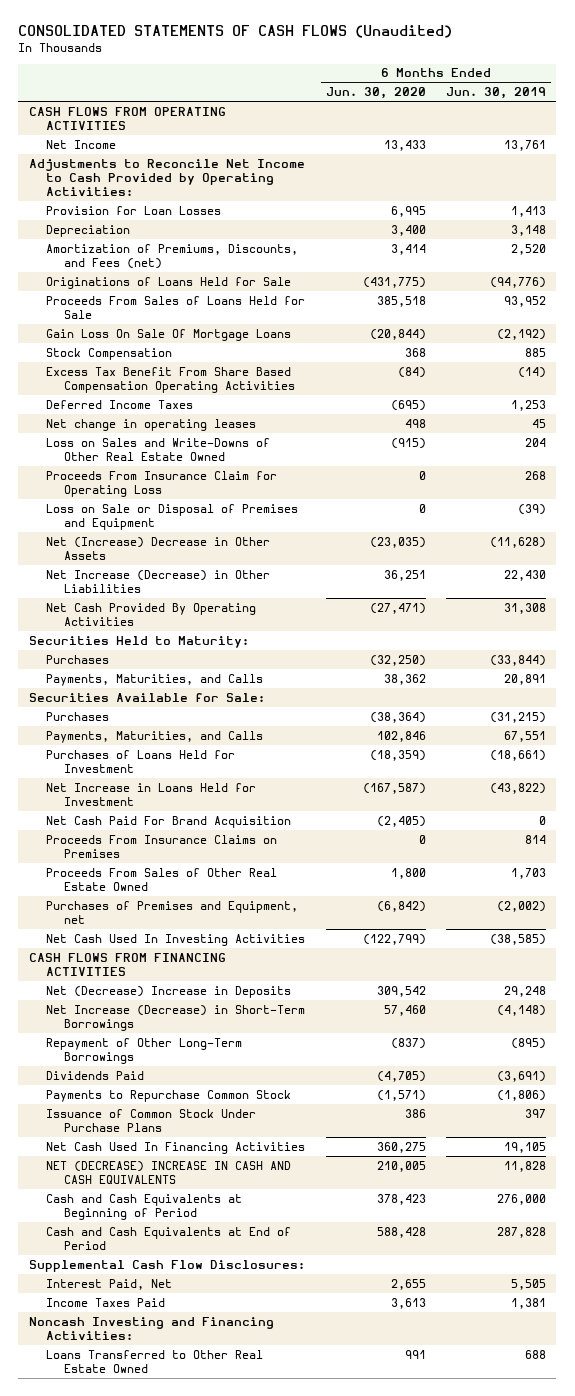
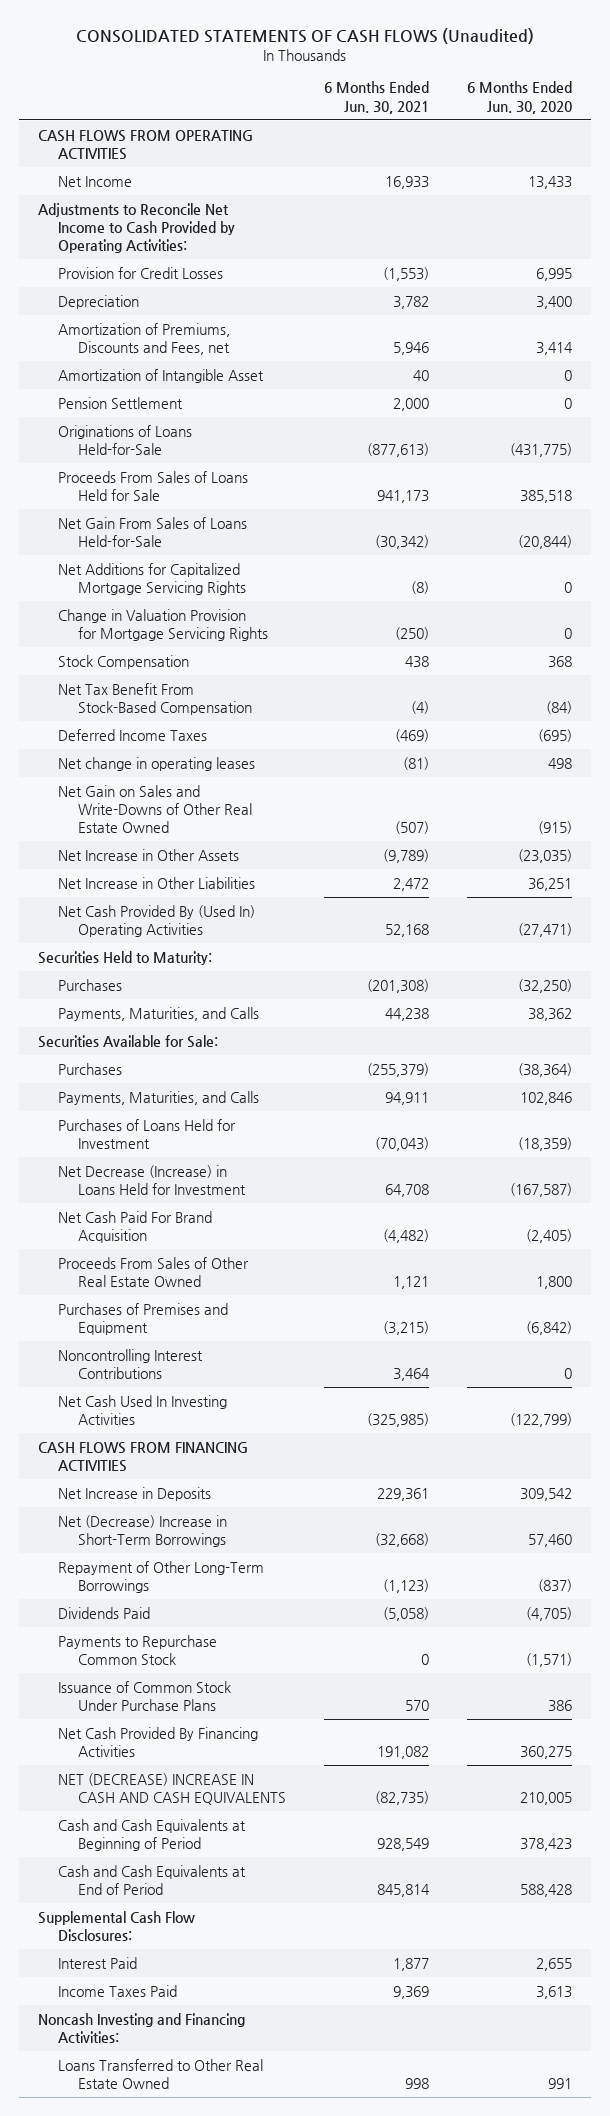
[446,87,547,100] Jun. 30, 2019 -> none
none -> [323,81,429,114] 6 Months Ended Jun. 30, 2021
[46,205,222,215] Provision for Loan Losses -> [57,266,223,279] Provision for Credit Losses
[46,243,299,270] Amortization of Premiums, Discounts, and Fees (net) -> [57,322,230,355] Amortization of Premiums, Discounts and Fees, net
none -> [57,368,264,383] Amortization of Intangible Asset
none -> [57,396,183,409] Pension Settlement
[46,276,292,289] Originations of Loans Held for Sale -> [57,424,192,455] Originations of Loans Held-for-Sale
[46,328,292,341] Gain Loss On Sale Of Mortgage Loans -> [57,516,247,547] Net Gain From Sales of Loans Held-for-Sale
none -> [57,562,246,595] Net Additions for Capitalized Mortgage Servicing Rights
none -> [57,608,268,641] Change in Valuation Provision for Mortgage Servicing Rights
[46,366,296,394] Excess Tax Benefit From Share Based Compensation Operating Activities -> [57,682,252,715] Net Tax Benefit From Stock-Based Compensation
[46,470,278,498] Proceeds From Insurance Claim for Operating Loss -> none
[46,503,299,531] Loss on Sale or Disposal of Premises and Equipment -> none
[46,437,271,462] Loss on Sales and Write-Downs of Other Real Estate Owned -> [57,784,252,834] Net Gain on Sales and Write-Downs of Other Real Estate Owned
[46,536,271,561] Net (Increase) Decrease in Other Assets -> [57,848,239,861] Net Increase in Other Assets
[46,569,271,594] Net Increase (Decrease) in Other Liabilities -> [57,876,255,889] Net Increase in Other Liabilities
[46,602,257,627] Net Cash Provided By Operating Activities -> [57,904,255,937] Net Cash Provided By (Used In) Operating Activities
[46,782,257,807] Net Increase in Loans Held for Investment -> [57,1164,246,1195] Net Decrease (Increase) in Loans Held for Investment
[46,834,278,859] Proceeds From Insurance Claims on Premises -> none
[46,900,299,925] Purchases of Premises and Equipment, net -> [57,1302,228,1335] Purchases of Premises and Equipment
none -> [57,1348,203,1379] Noncontrolling Interest Contributions
[46,985,292,998] Net (Decrease) Increase in Deposits -> [57,1486,211,1501] Net Increase in Deposits
[46,1004,306,1032] Net Increase (Decrease) in Short-Term Borrowings -> [57,1514,227,1547] Net (Decrease) Increase in Short-Term Borrowings
[46,1141,306,1154] Net Cash Used In Financing Activities -> [57,1726,258,1757] Net Cash Provided By Financing Activities
[46,1278,173,1290] Interest Paid, Net -> [57,1956,137,1969] Interest Paid

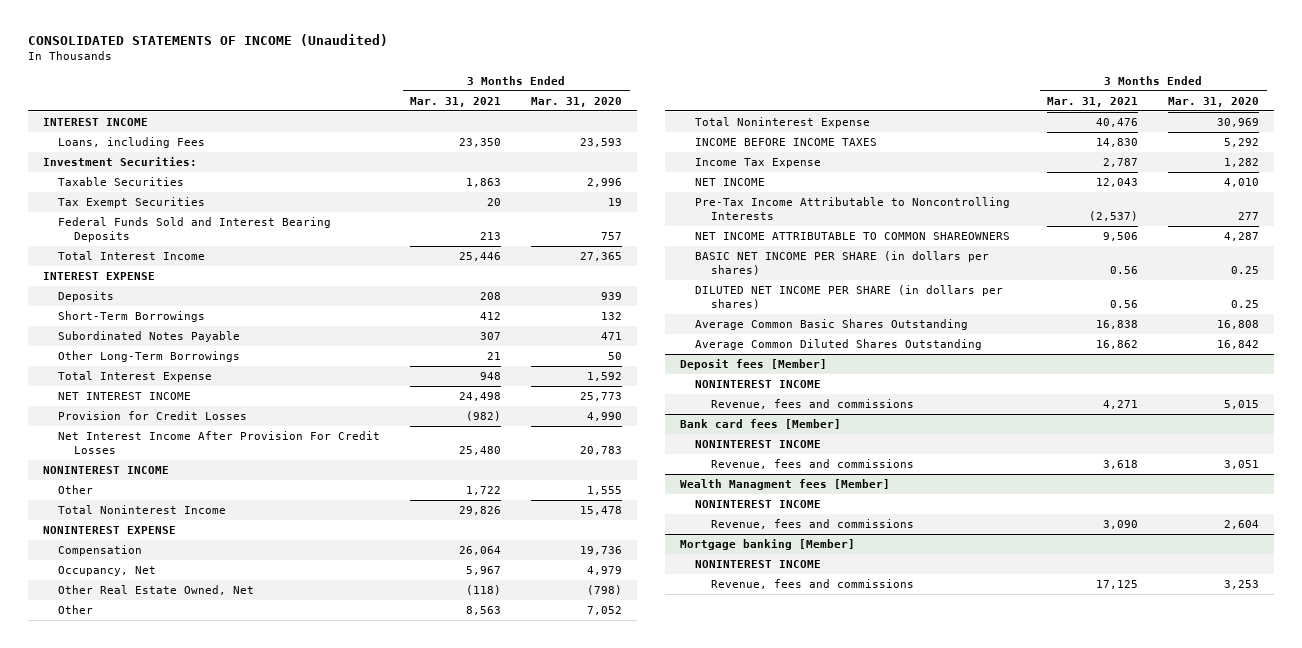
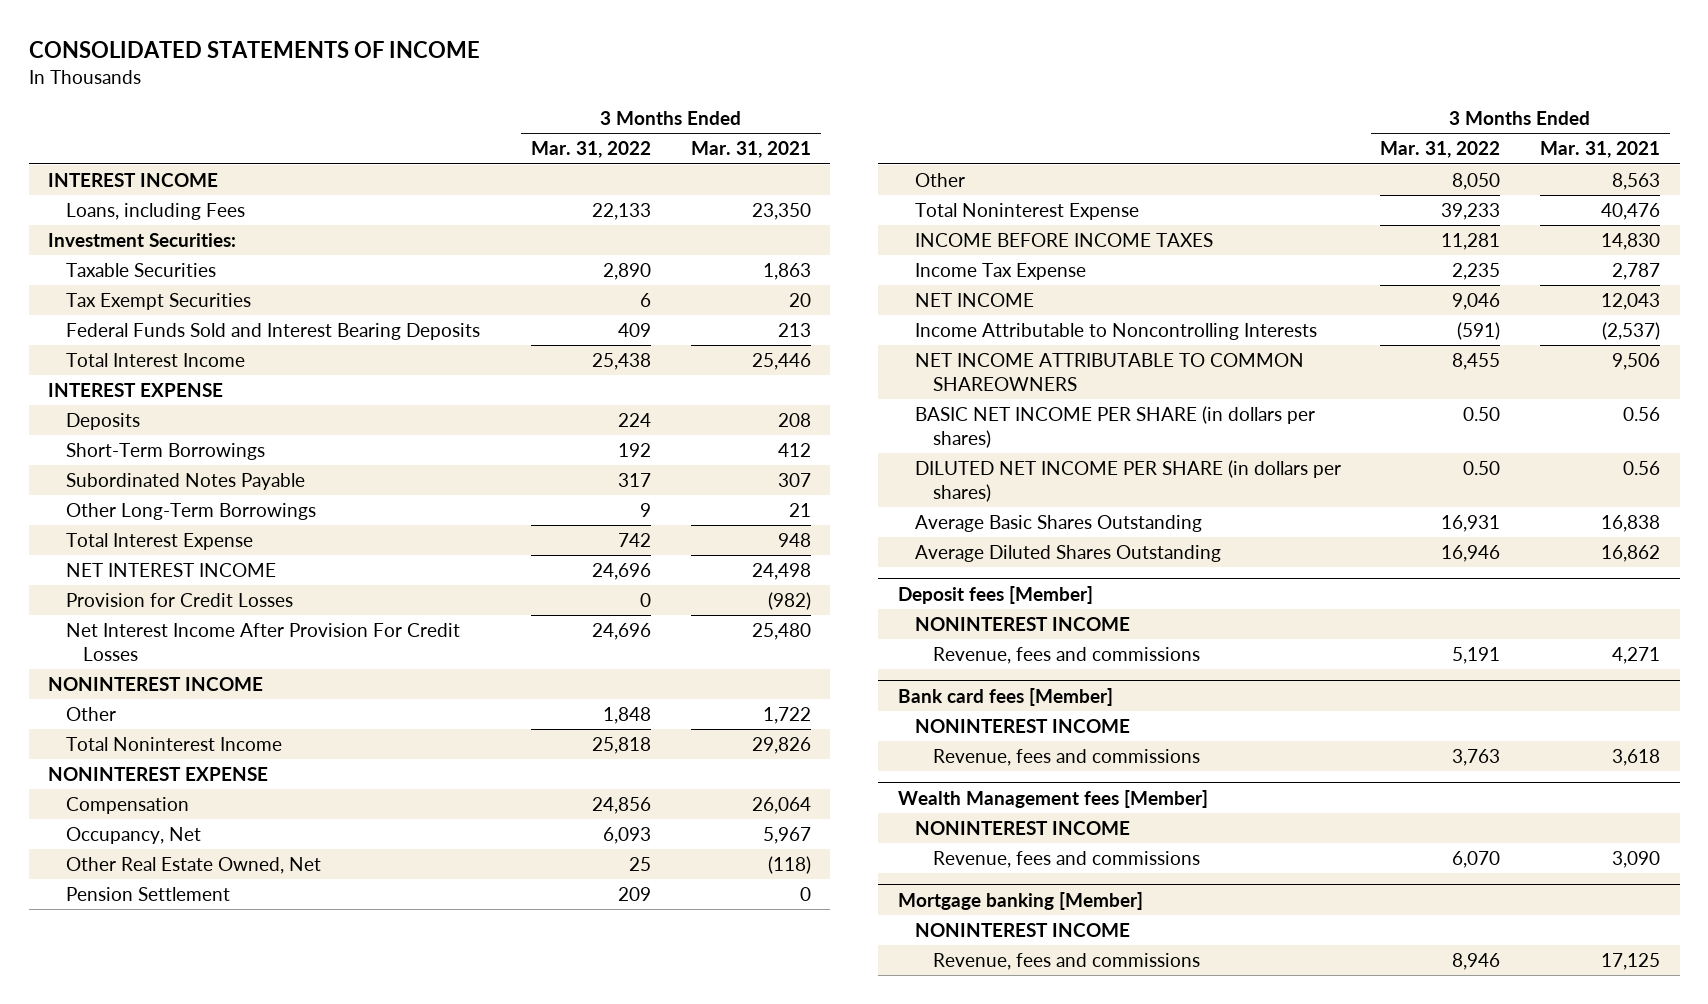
[27,33,388,46] CONSOLIDATED STATEMENTS OF INCOME (Unaudited) -> [28,41,480,59] CONSOLIDATED STATEMENTS OF INCOME
[531,96,623,107] Mar. 31, 2020 -> none
none -> [531,141,652,159] Mar. 31, 2022
none -> [65,887,230,902] Pension Settlement
[695,197,1011,220] Pre-Tax Income Attributable to Noncontrolling Interests -> [915,323,1318,341] Income Attributable to Noncontrolling Interests
[695,319,969,331] Average Common Basic Shares Outstanding -> [915,515,1203,533] Average Basic Shares Outstanding
[695,339,983,351] Average Common Diluted Shares Outstanding -> [915,545,1222,563] Average Diluted Shares Outstanding
[679,479,890,491] Wealth Managment fees [Member] -> [897,789,1208,808] Wealth Management fees [Member]

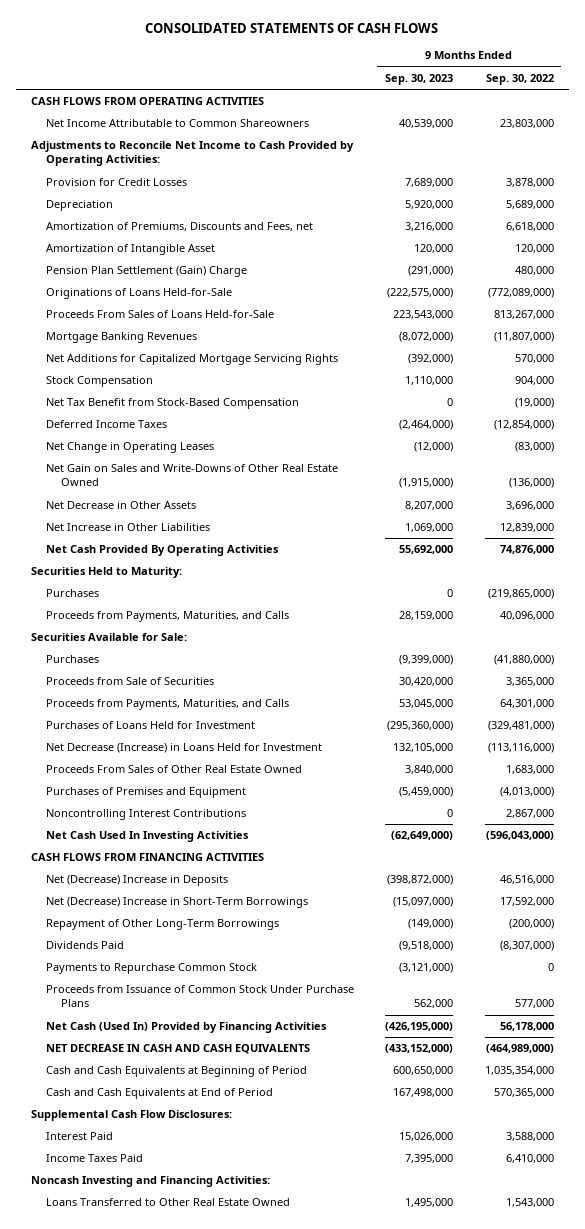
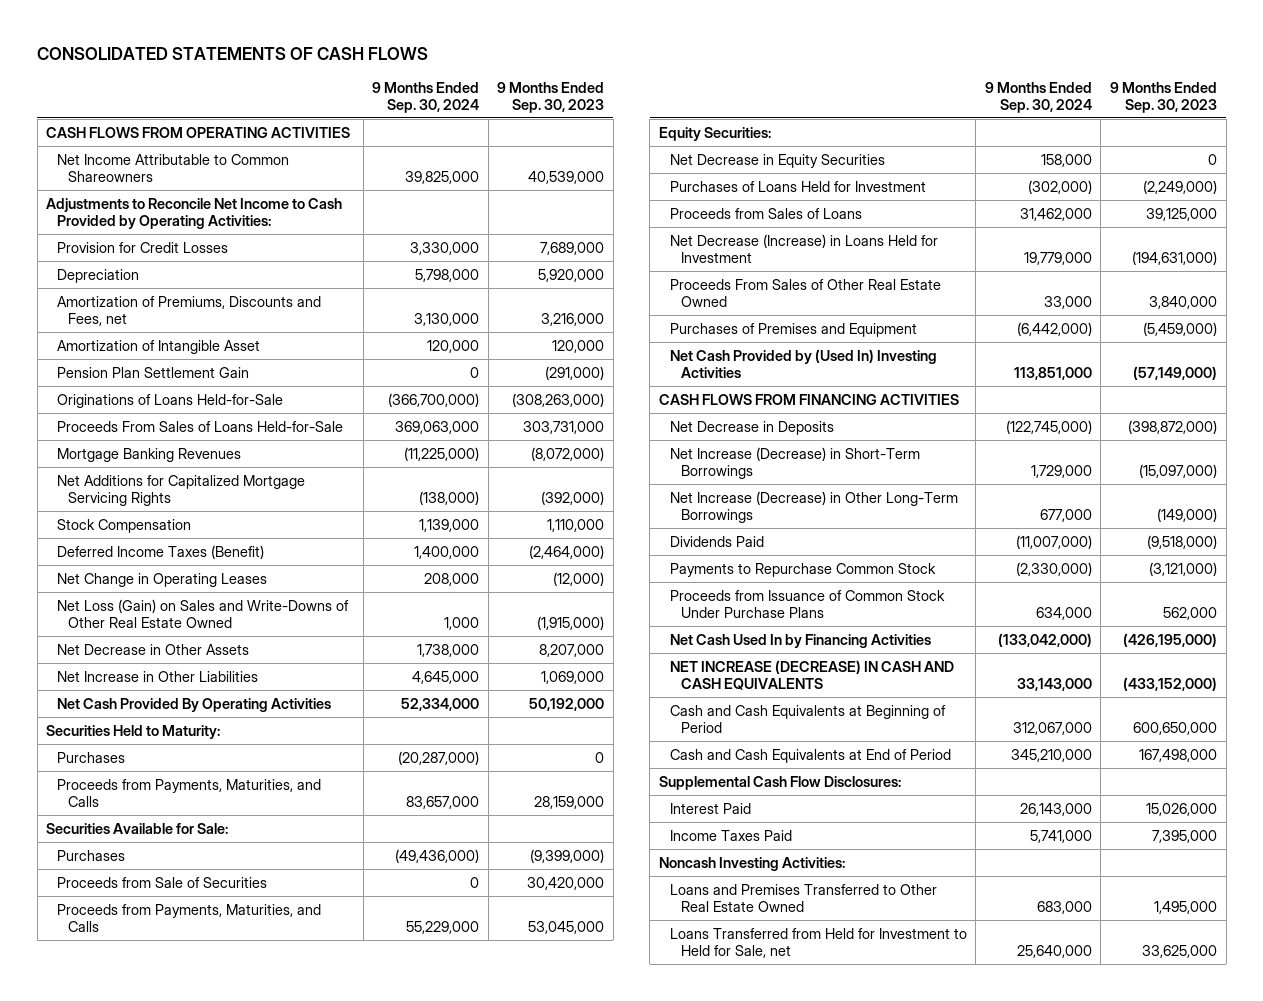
[485,73,554,85] Sep. 30, 2022 -> none
none -> [372,81,480,113] 9 Months Ended Sep. 30, 2024
[46,266,248,278] Pension Plan Settlement (Gain) Charge -> [57,366,250,378] Pension Plan Settlement Gain
[387,288,454,299] (222,575,000) -> [512,392,605,407] (308,263,000)
[393,310,454,320] 223,543,000 -> [523,420,605,434] 303,731,000
[46,398,300,410] Net Tax Benefit from Stock-Based Compensation -> none
[46,420,168,429] Deferred Income Taxes -> [57,544,265,559] Deferred Income Taxes (Benefit)
[46,464,339,487] Net Gain on Sales and Write-Downs of Other Real Estate Owned -> [57,598,350,628] Net Loss (Gain) on Sales and Write-Downs of Other Real Estate Owned
[399,545,454,555] 55,692,000 -> [529,697,605,711] 50,192,000
none -> [658,126,771,141] Equity Securities:
none -> [669,153,885,168] Net Decrease in Equity Securities
[387,721,454,732] (295,360,000) -> [1142,179,1217,194] (2,249,000)
none -> [669,207,862,219] Proceeds from Sales of Loans
[393,743,454,753] 132,105,000 -> [1131,250,1217,265] (194,631,000)
[46,809,247,821] Noncontrolling Interest Contributions -> none
[46,831,250,843] Net Cash Used In Investing Activities -> [669,348,937,378] Net Cash Provided by (Used In) Investing Activities
[391,831,454,841] (62,649,000) -> [1132,365,1217,380] (57,149,000)
[46,875,229,887] Net (Decrease) Increase in Deposits -> [669,420,834,435] Net Decrease in Deposits
[46,897,309,909] Net (Decrease) Increase in Short-Term Borrowings -> [669,446,920,479] Net Increase (Decrease) in Short-Term Borrowings
[46,919,280,931] Repayment of Other Long-Term Borrowings -> [669,490,958,523] Net Increase (Decrease) in Other Long-Term Borrowings
[46,1022,328,1034] Net Cash (Used In) Provided by Financing Activities -> [669,633,931,648] Net Cash Used In by Financing Activities
[46,1044,311,1055] NET DECREASE IN CASH AND CASH EQUIVALENTS -> [669,659,954,690] NET INCREASE (DECREASE) IN CASH AND CASH EQUIVALENTS
[31,1176,271,1188] Noncash Investing and Financing Activities: -> [658,856,845,871] Noncash Investing Activities:
[46,1198,291,1207] Loans Transferred to Other Real Estate Owned -> [669,883,937,912] Loans and Premises Transferred to Other Real Estate Owned
none -> [669,927,967,958] Loans Transferred from Held for Investment to Held for Sale, net

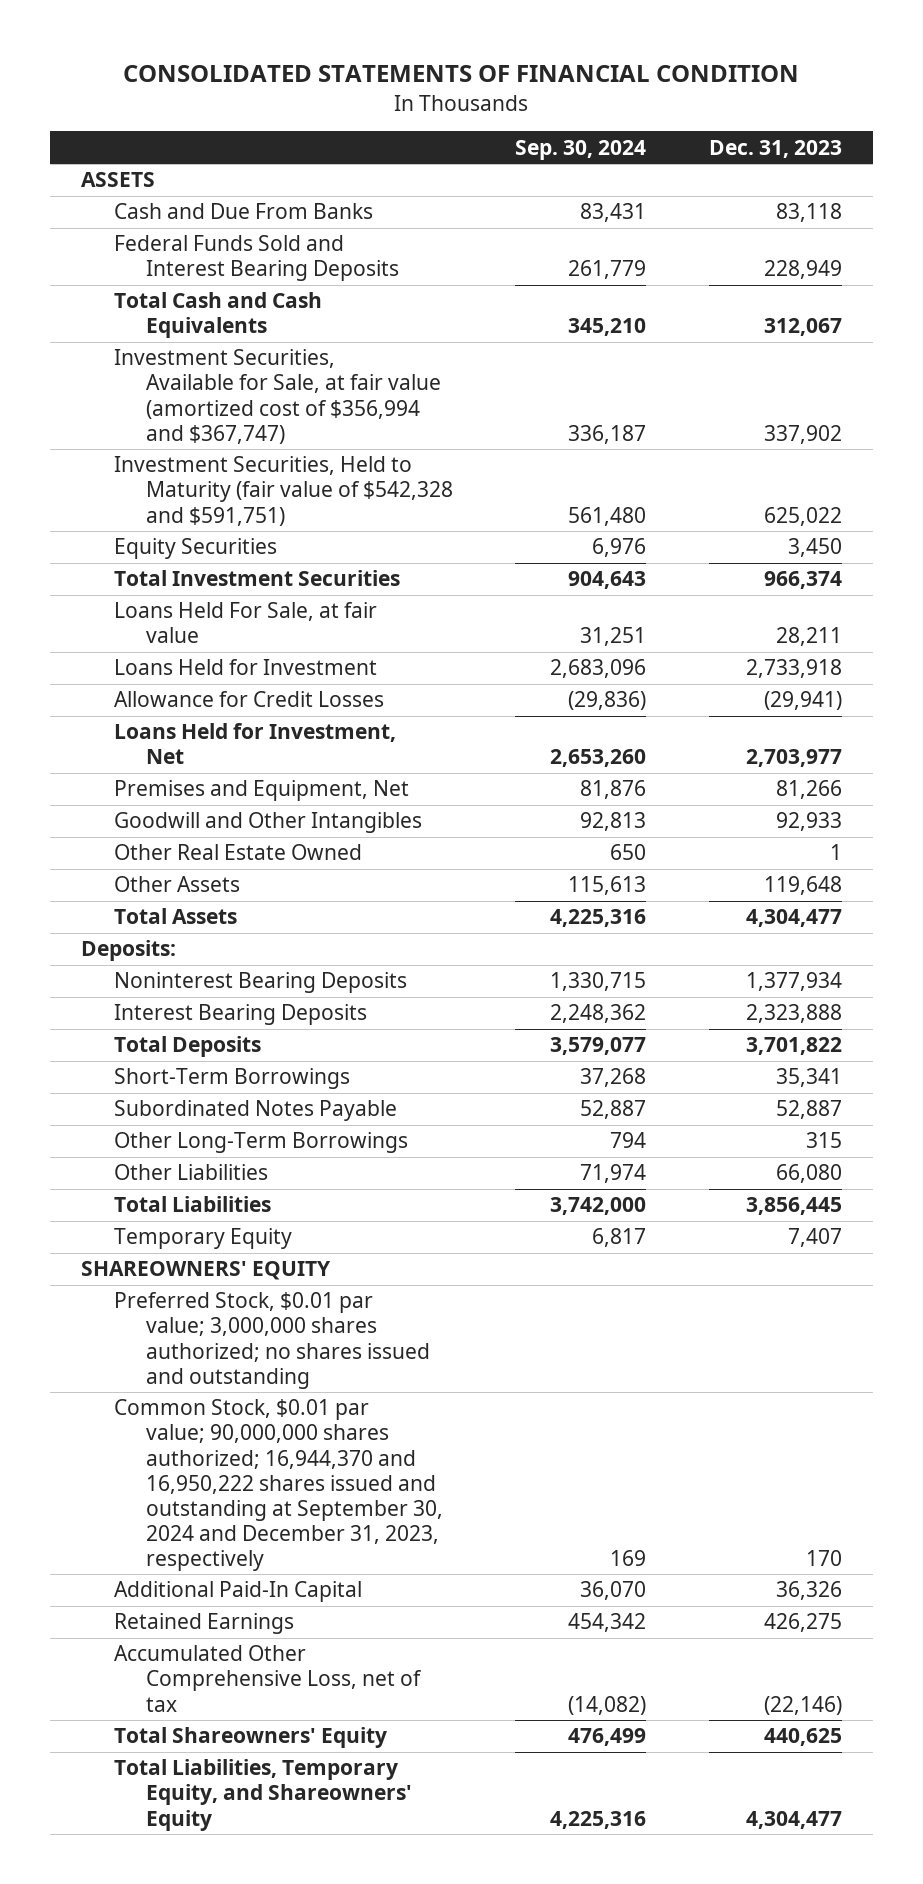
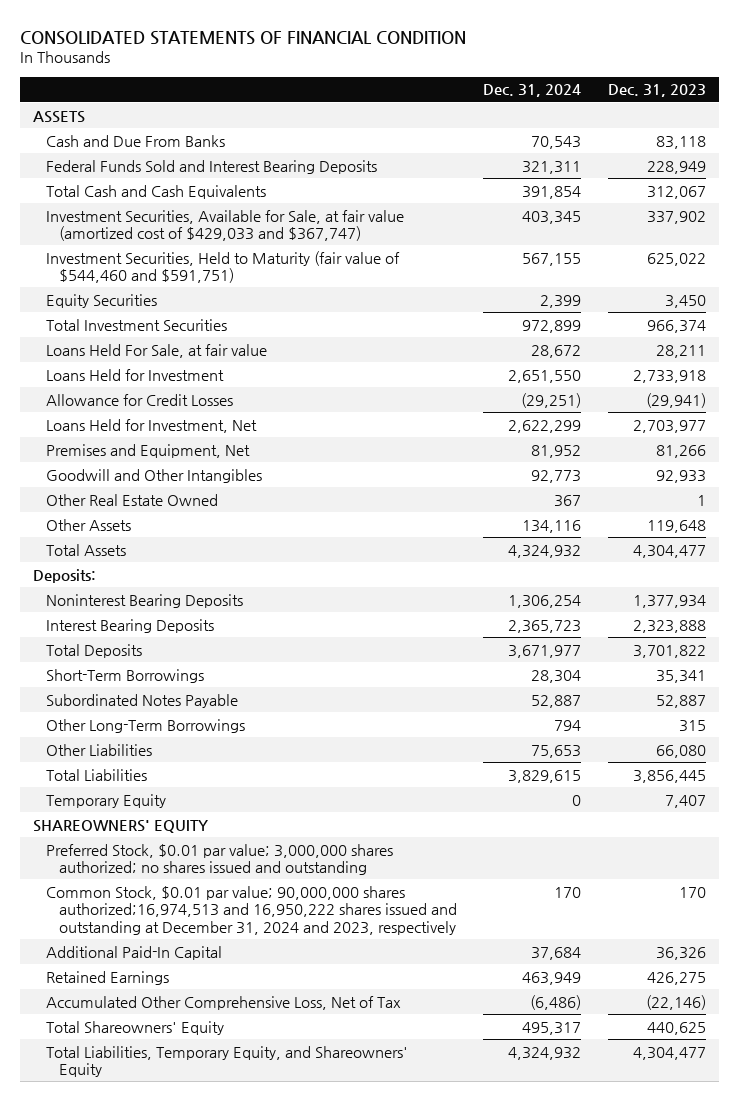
[515,139,647,160] Sep. 30, 2024 -> none
none -> [483,84,582,98] Dec. 31, 2024
[113,349,442,444] Investment Securities, Available for Sale, at fair value (amortized cost of $356,994 and $367,747) -> [46,209,405,242] Investment Securities, Available for Sale, at fair value (amortized cost of $429,033 and $367,747)
[113,456,454,526] Investment Securities, Held to Maturity (fair value of $542,328 and $591,751) -> [46,250,401,284] Investment Securities, Held to Maturity (fair value of $544,460 and $591,751)
[113,1399,444,1571] Common Stock, $0.01 par value; 90,000,000 shares authorized; 16,944,370 and 16,950,222 shares issued and outstanding at September 30, 2024 and December 31, 2023, respectively -> [46,885,458,935] Common Stock, $0.01 par value; 90,000,000 shares authorized;16,974,513 and 16,950,222 shares issued and outstanding at December 31, 2024 and 2023, respectively
[113,1645,423,1712] Accumulated Other Comprehensive Loss, net of tax -> [46,995,402,1010] Accumulated Other Comprehensive Loss, Net of Tax

